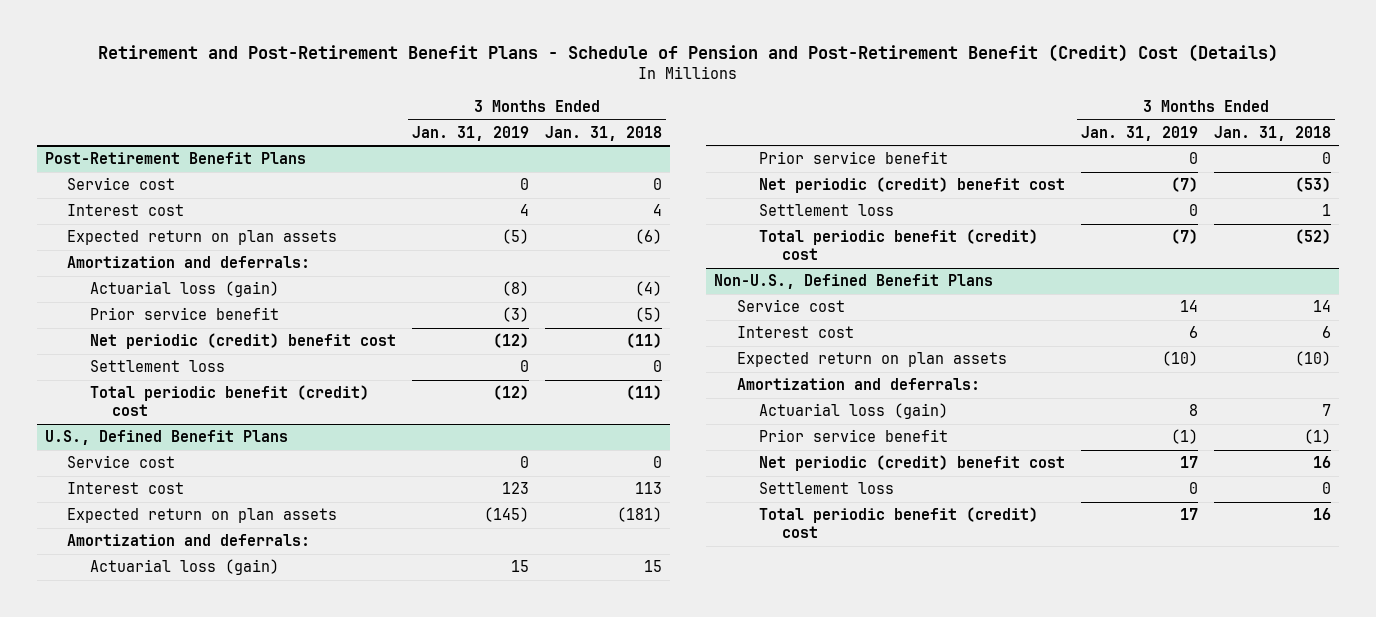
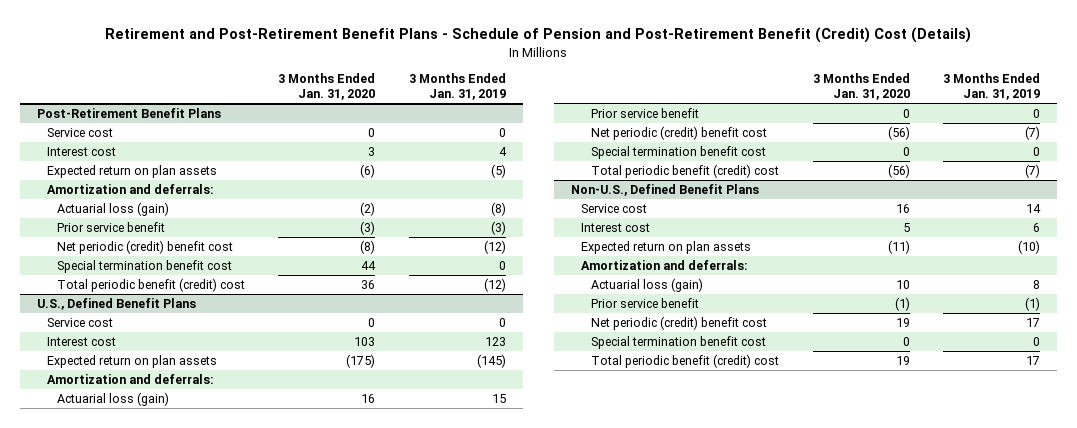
[544,125,662,141] Jan. 31, 2018 -> none
none -> [278,73,376,101] 3 Months Ended Jan. 31, 2020
[89,360,225,373] Settlement loss -> none
none -> [56,259,232,273] Special termination benefit cost
[759,204,895,217] Settlement loss -> none
none -> [591,145,767,159] Special termination benefit cost
[759,482,895,495] Settlement loss -> none
none -> [591,335,767,349] Special termination benefit cost

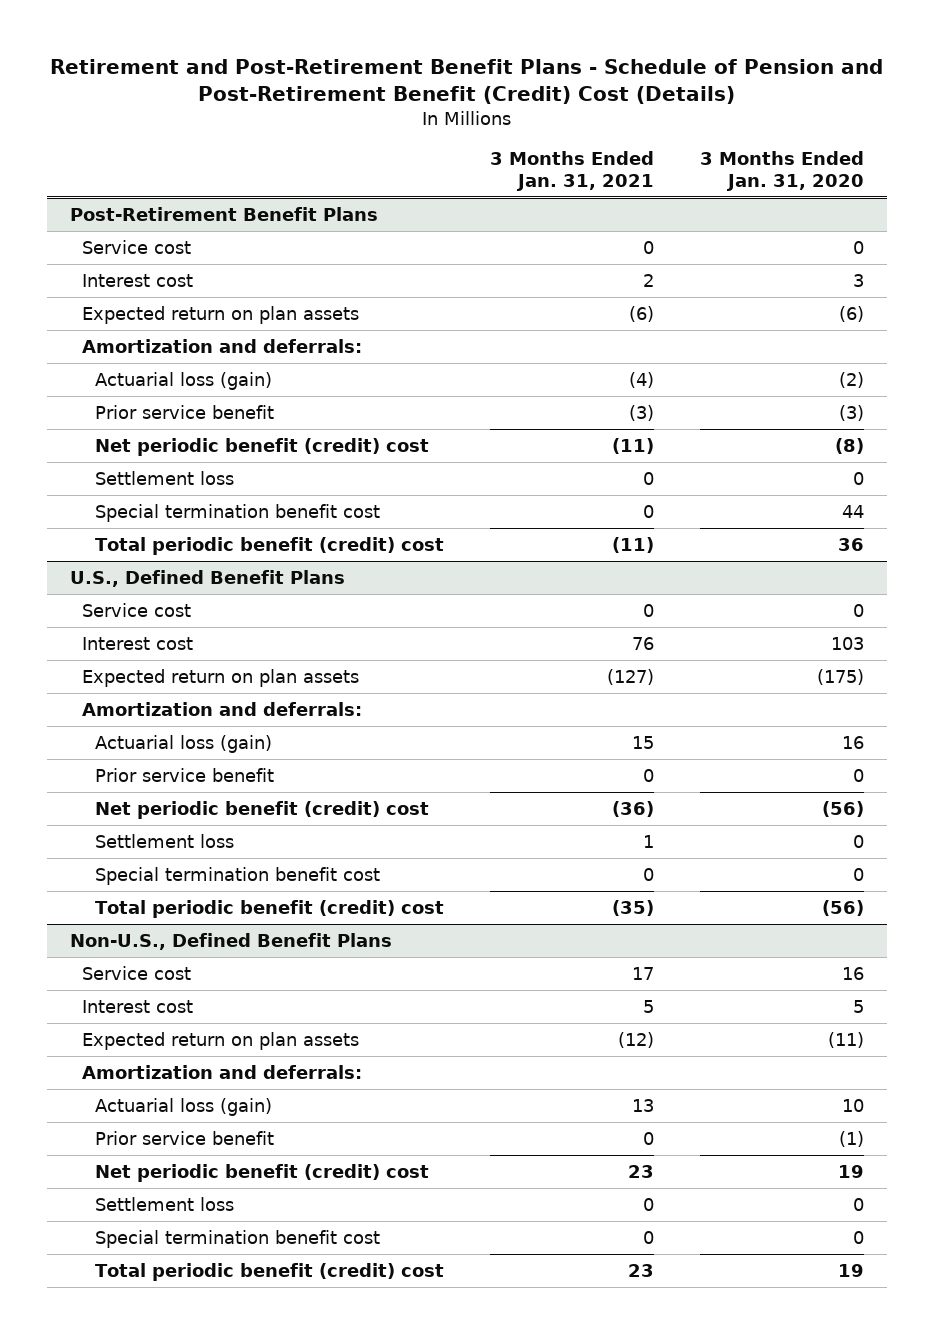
[408,73,506,101] 3 Months Ended Jan. 31, 2019 -> none
none -> [489,150,654,191] 3 Months Ended Jan. 31, 2021
[56,239,233,254] Net periodic (credit) benefit cost -> [95,437,430,456] Net periodic benefit (credit) cost
none -> [95,470,235,485] Settlement loss
[591,125,768,140] Net periodic (credit) benefit cost -> [95,800,430,819] Net periodic benefit (credit) cost
none -> [95,833,235,848] Settlement loss
[591,315,768,330] Net periodic (credit) benefit cost -> [95,1163,430,1182] Net periodic benefit (credit) cost
none -> [95,1196,235,1211] Settlement loss

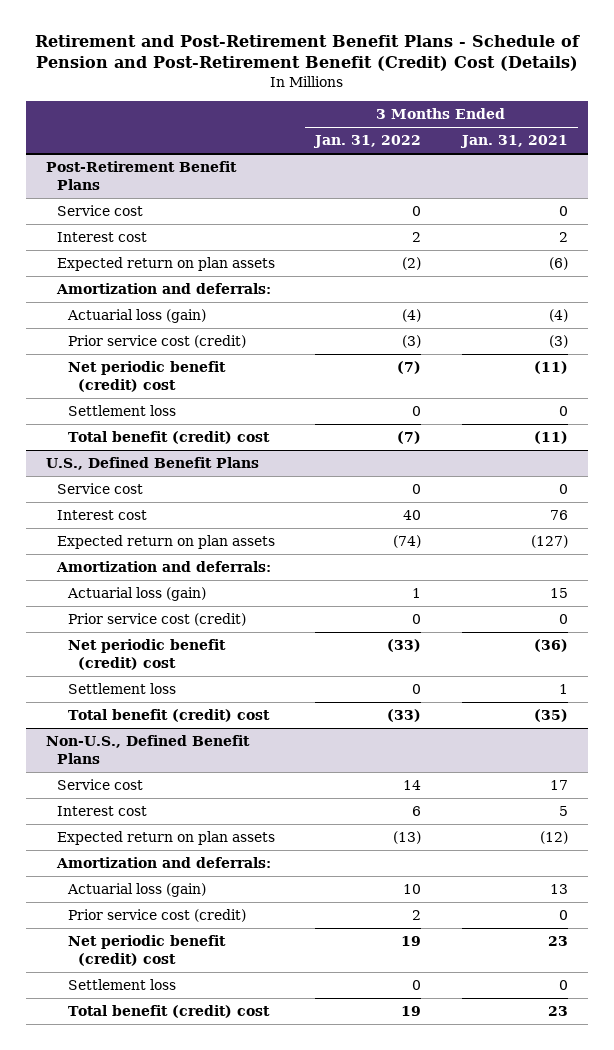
[699,150,864,191] 3 Months Ended Jan. 31, 2020 -> none
none -> [313,135,422,149] Jan. 31, 2022
[95,404,275,419] Prior service benefit -> [67,335,246,349] Prior service cost (credit)
[95,503,381,522] Special termination benefit cost -> none
[95,536,445,555] Total periodic benefit (credit) cost -> [67,431,270,445] Total benefit (credit) cost
[95,767,275,782] Prior service benefit -> [67,613,246,627] Prior service cost (credit)
[95,866,381,885] Special termination benefit cost -> none
[95,899,445,918] Total periodic benefit (credit) cost -> [67,709,270,723] Total benefit (credit) cost
[95,1130,275,1145] Prior service benefit -> [67,909,246,923] Prior service cost (credit)
[95,1229,381,1248] Special termination benefit cost -> none
[95,1262,445,1281] Total periodic benefit (credit) cost -> [67,1005,270,1019] Total benefit (credit) cost

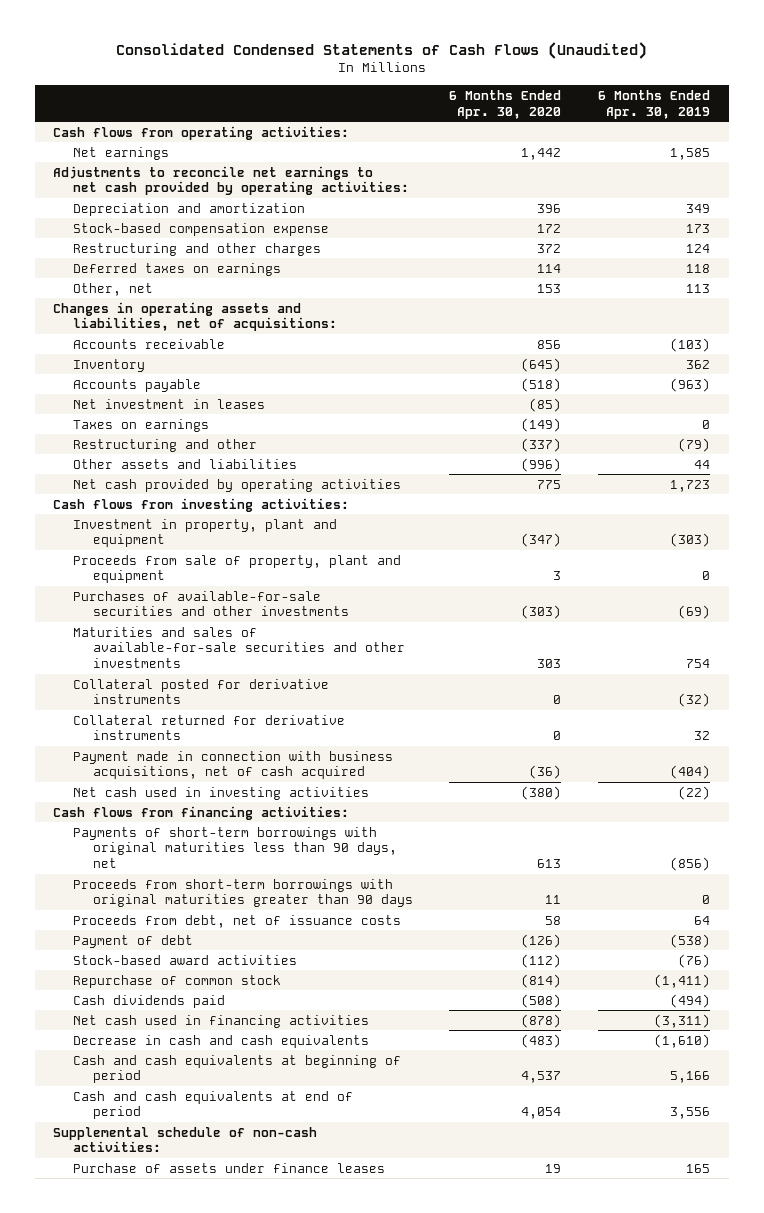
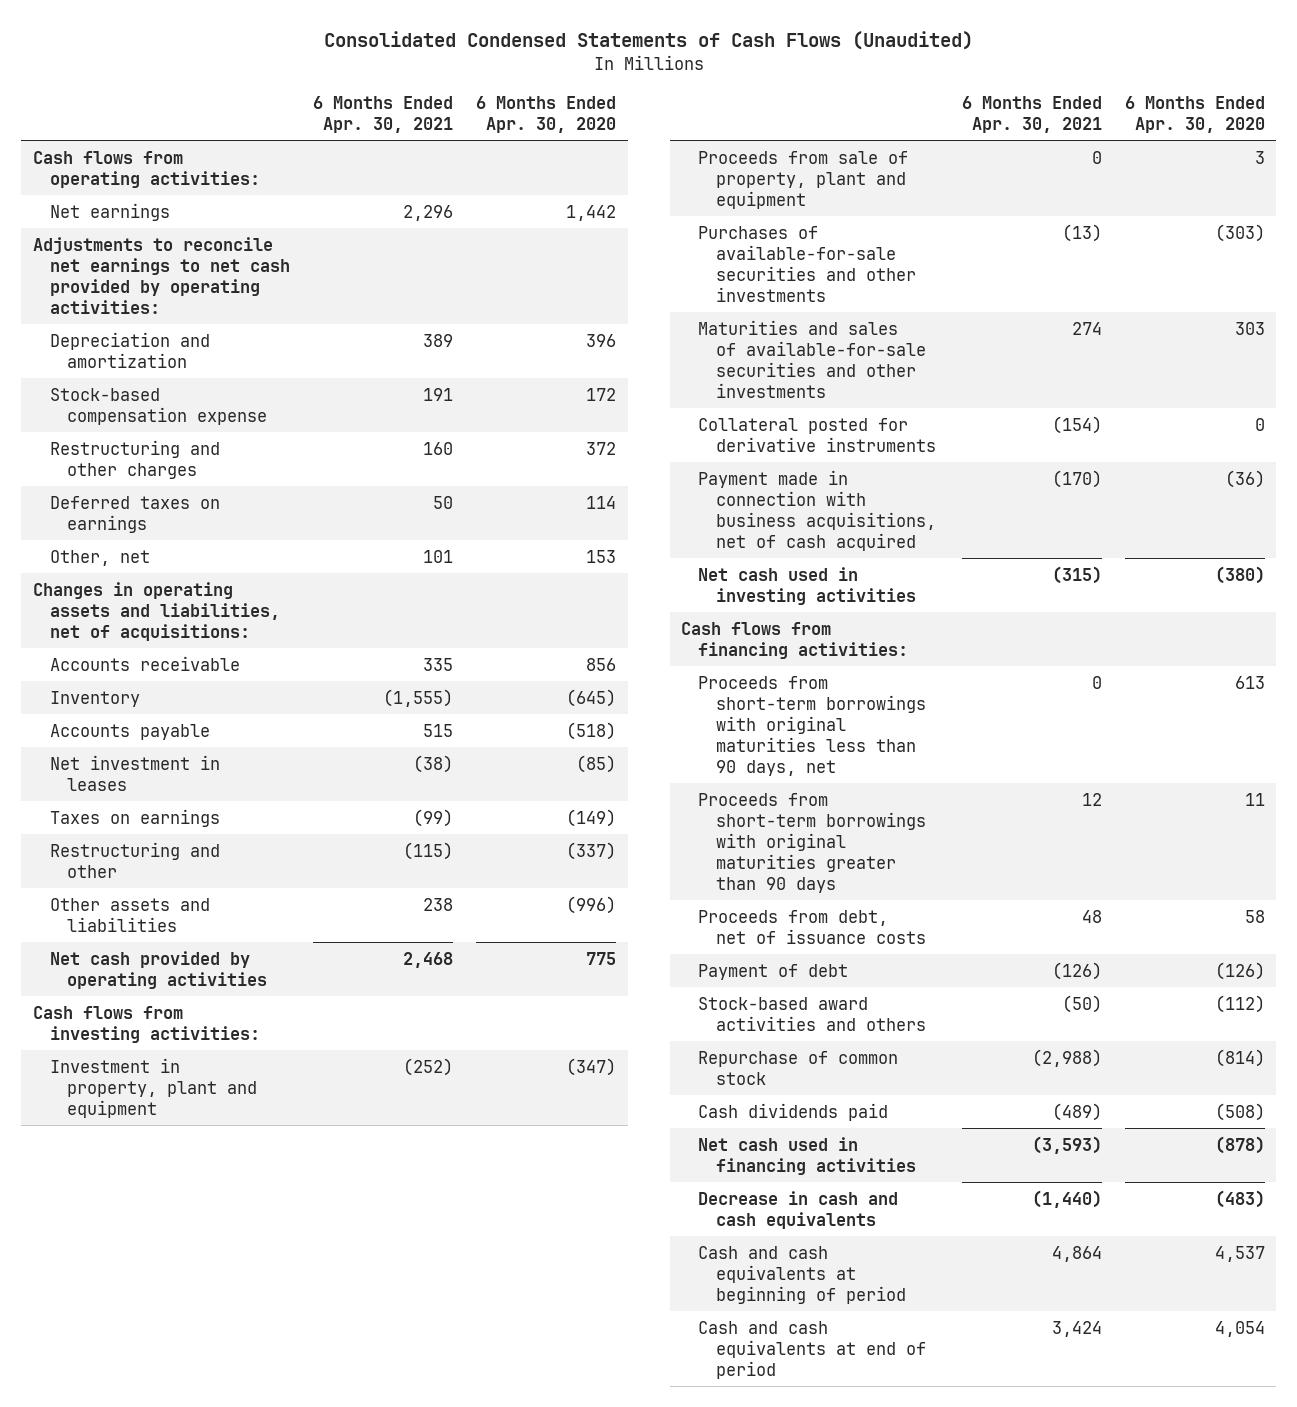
[598,90,711,119] 6 Months Ended Apr. 30, 2019 -> none
none -> [313,95,454,133] 6 Months Ended Apr. 30, 2021
[72,714,345,741] Collateral returned for derivative instruments -> none
[72,826,397,868] Payments of short-term borrowings with original maturities less than 90 days, net -> [698,675,926,776] Proceeds from short-term borrowings with original maturities less than 90 days, net
[72,954,297,965] Stock-based award activities -> [698,996,926,1031] Stock-based award activities and others
[53,1126,318,1153] Supplemental schedule of non-cash activities: -> none
[72,1162,385,1173] Purchase of assets under finance leases -> none

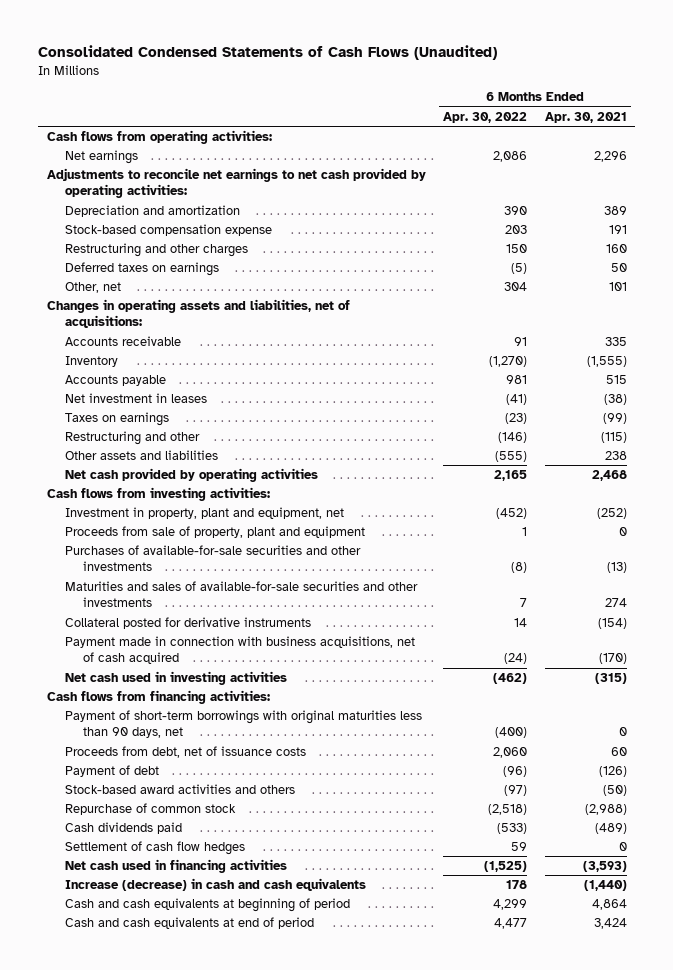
[476,95,617,133] 6 Months Ended Apr. 30, 2020 -> none
none -> [443,111,528,123] Apr. 30, 2022
[49,1057,258,1118] Investment in property, plant and equipment -> [64,507,344,520] Investment in property, plant and equipment, net
[698,792,926,893] Proceeds from short-term borrowings with original maturities greater than 90 days -> none
[698,675,926,776] Proceeds from short-term borrowings with original maturities less than 90 days, net -> [64,710,422,739] Payment of short-term borrowings with original maturities less than 90 days, net
[1081,909,1102,923] 48 -> [610,747,627,757] 60
none -> [64,841,245,856] Settlement of cash flow hedges
[698,1190,899,1229] Decrease in cash and cash equivalents -> [64,878,366,892] Increase (decrease) in cash and cash equivalents

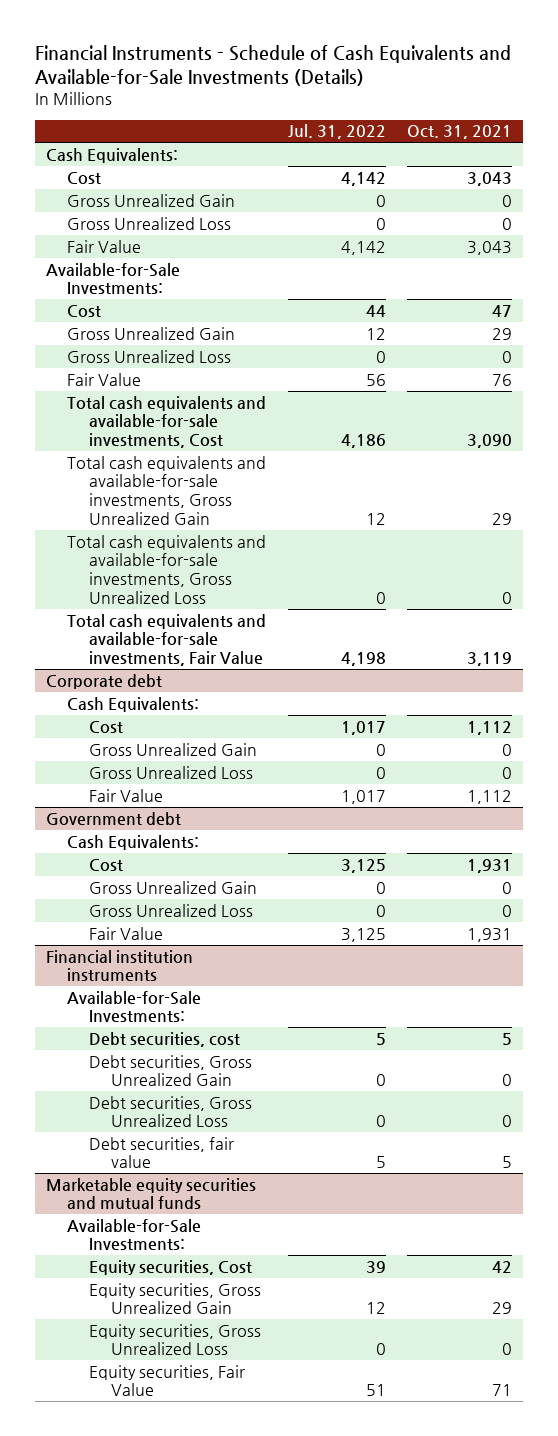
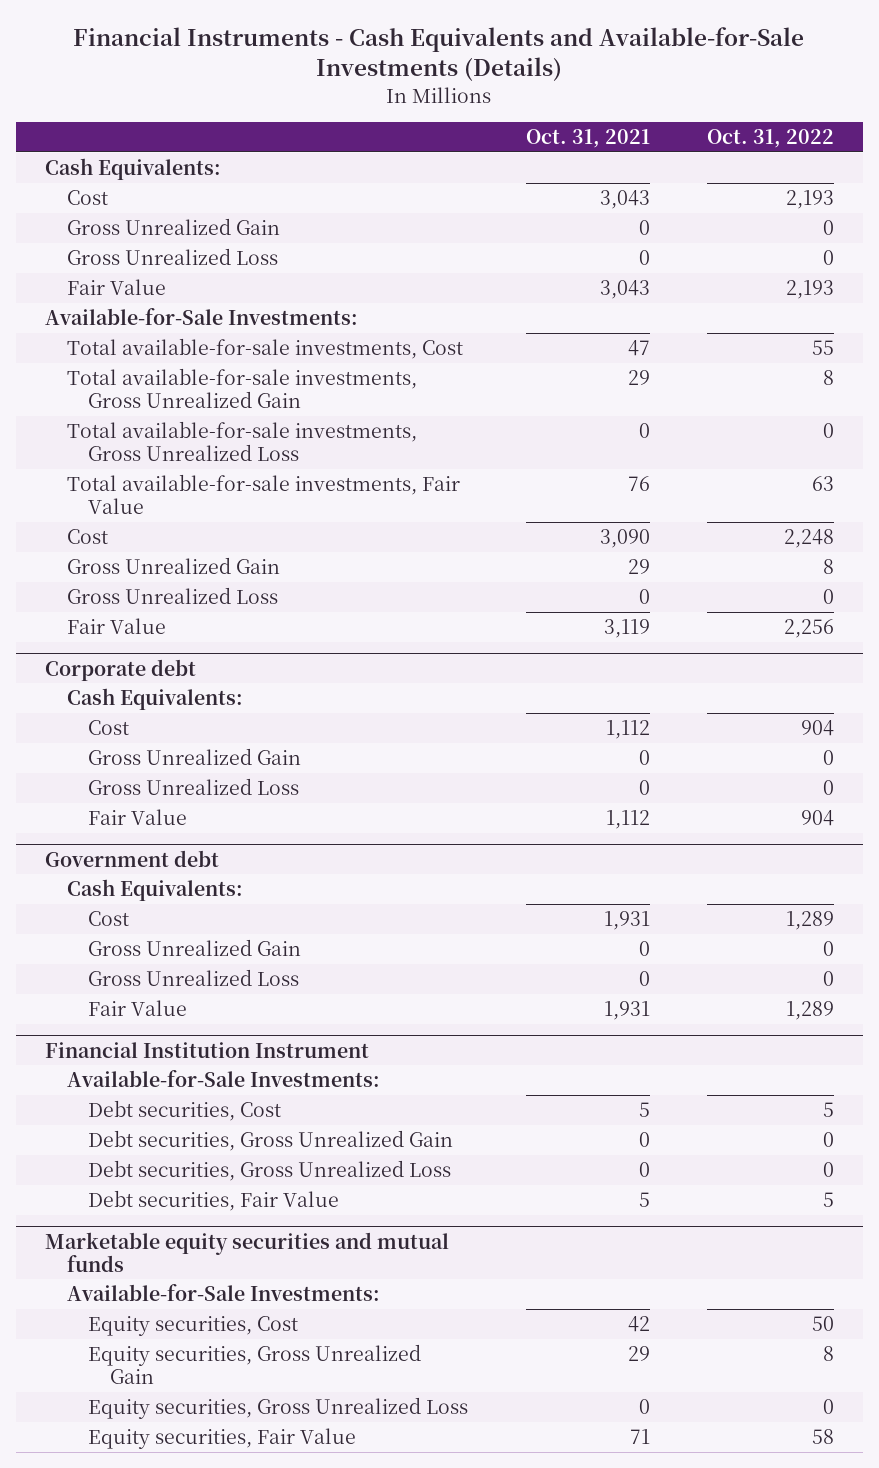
[34,45,511,87] Financial Instruments - Schedule of Cash Equivalents and Available-for-Sale Investments (Details) -> [73,27,805,82] Financial Instruments - Cash Equivalents and Available-for-Sale Investments (Details)
[287,124,386,140] Jul. 31, 2022 -> none
none -> [707,129,835,149] Oct. 31, 2022
none -> [66,337,463,359] Total available-for-sale investments, Cost
none -> [66,367,417,409] Total available-for-sale investments, Gross Unrealized Gain
none -> [66,420,417,462] Total available-for-sale investments, Gross Unrealized Loss
none -> [66,473,460,515] Total available-for-sale investments, Fair Value
[492,304,513,317] 47 -> [599,528,650,548] 3,090
[67,395,267,449] Total cash equivalents and available-for-sale investments, Cost -> none
[67,455,267,525] Total cash equivalents and available-for-sale investments, Gross Unrealized Gain -> none
[67,534,267,604] Total cash equivalents and available-for-sale investments, Gross Unrealized Loss -> none
[67,613,267,667] Total cash equivalents and available-for-sale investments, Fair Value -> none
[492,373,513,386] 76 -> [603,618,650,638] 3,119
[45,949,193,982] Financial institution instruments -> [44,1041,369,1058] Financial Institution Instrument
[89,1031,241,1047] Debt securities, cost -> [88,1099,282,1121] Debt securities, Cost
[89,1136,235,1169] Debt securities, fair value -> [88,1189,340,1211] Debt securities, Fair Value

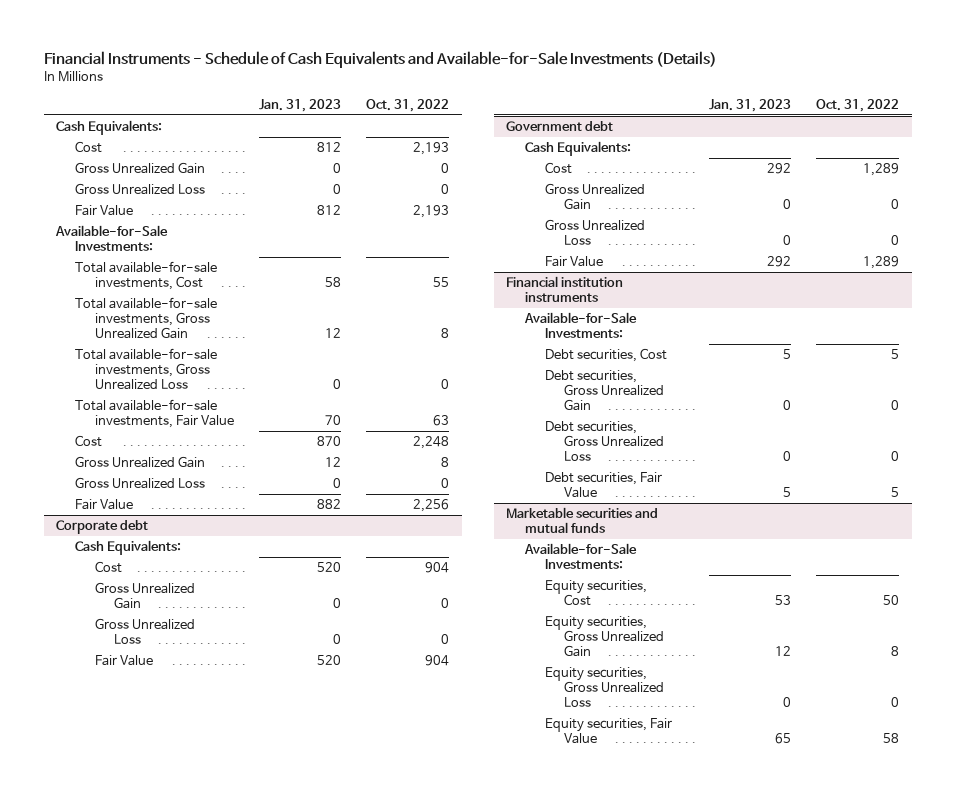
[73,27,805,82] Financial Instruments - Cash Equivalents and Available-for-Sale Investments (Details) -> [43,50,717,68] Financial Instruments - Schedule of Cash Equivalents and Available-for-Sale Investments (Details)
[525,129,650,149] Oct. 31, 2021 -> none
none -> [258,99,341,113] Jan. 31, 2023
[44,1041,369,1058] Financial Institution Instrument -> [506,275,624,303] Financial institution instruments
[44,1231,449,1272] Marketable equity securities and mutual funds -> [506,506,659,534] Marketable securities and mutual funds

